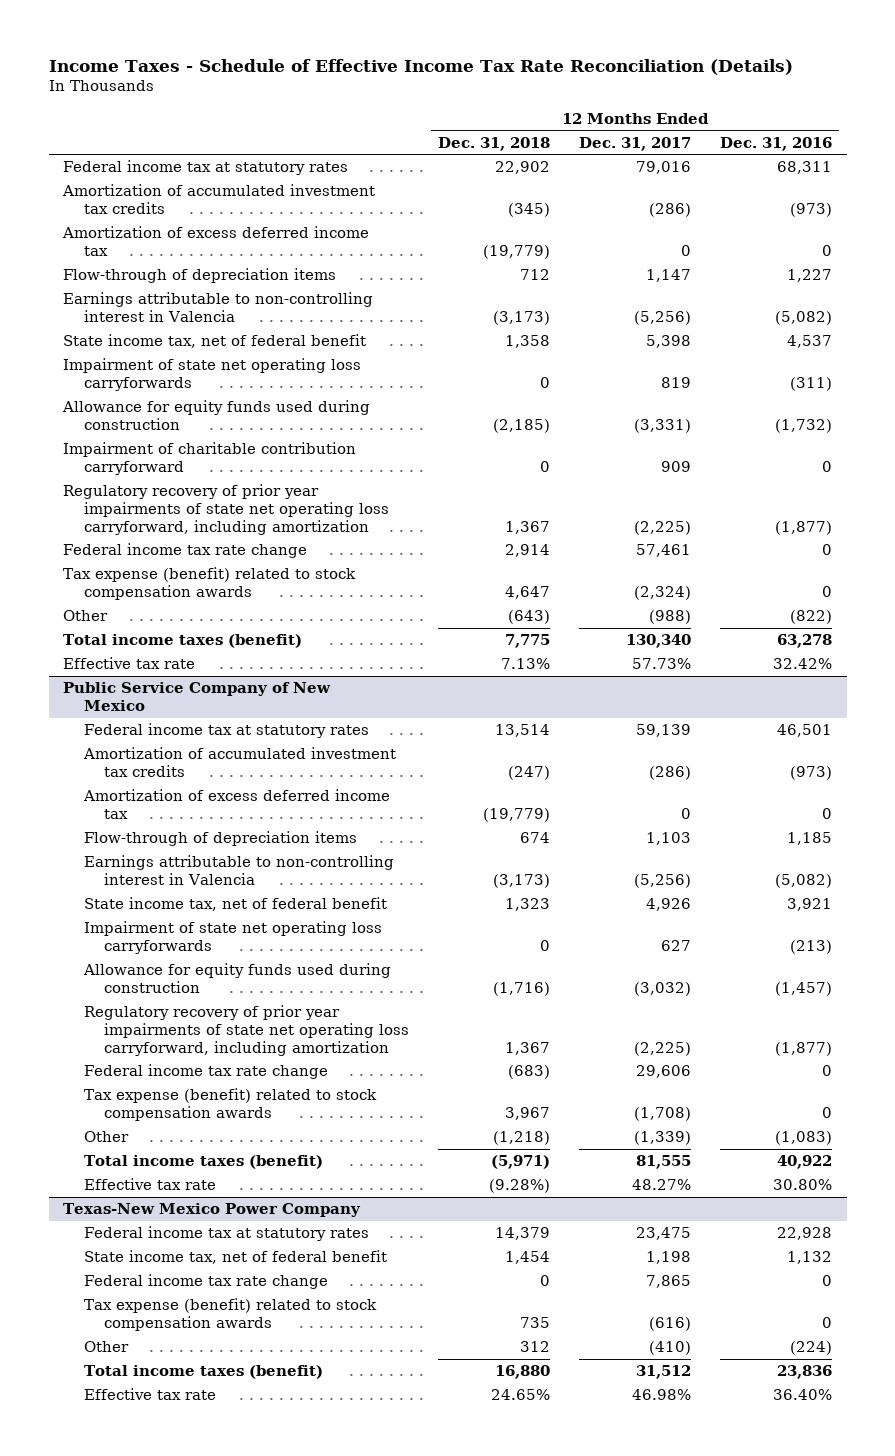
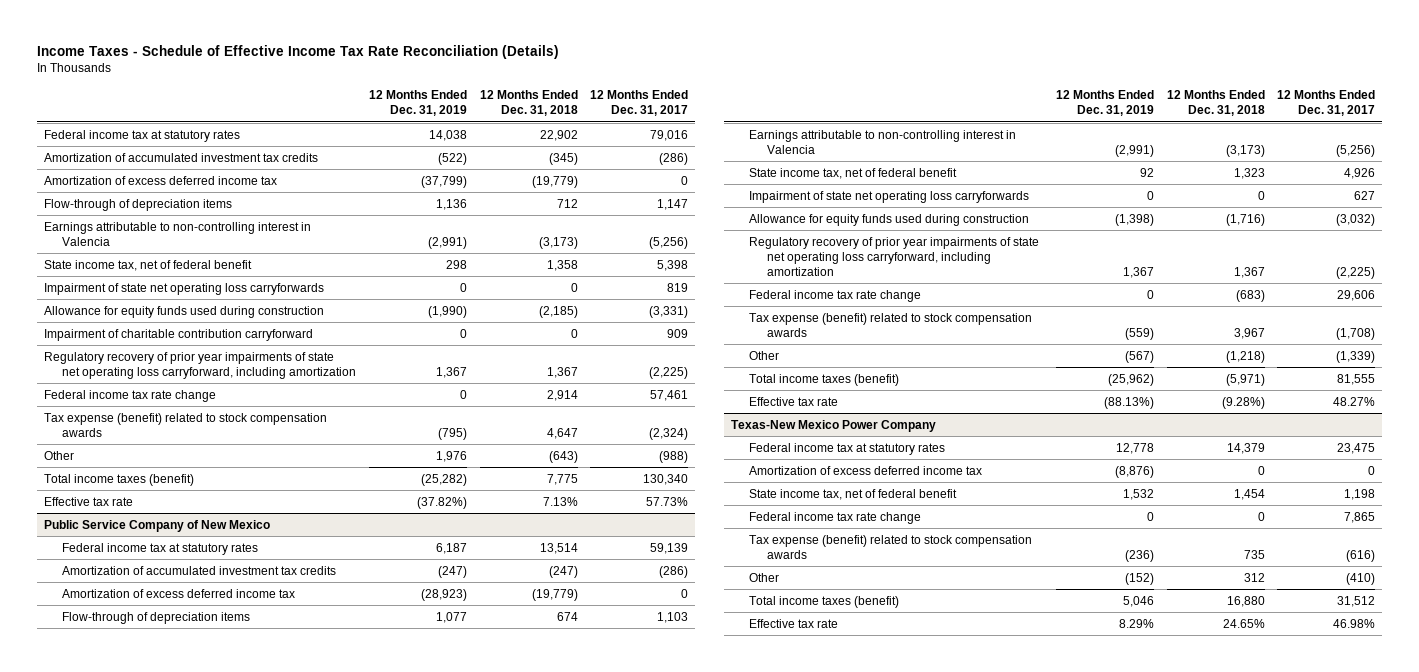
[720,136,833,151] Dec. 31, 2016 -> none
none -> [368,90,467,117] 12 Months Ended Dec. 31, 2019
none -> [748,465,982,475] Amortization of excess deferred income tax

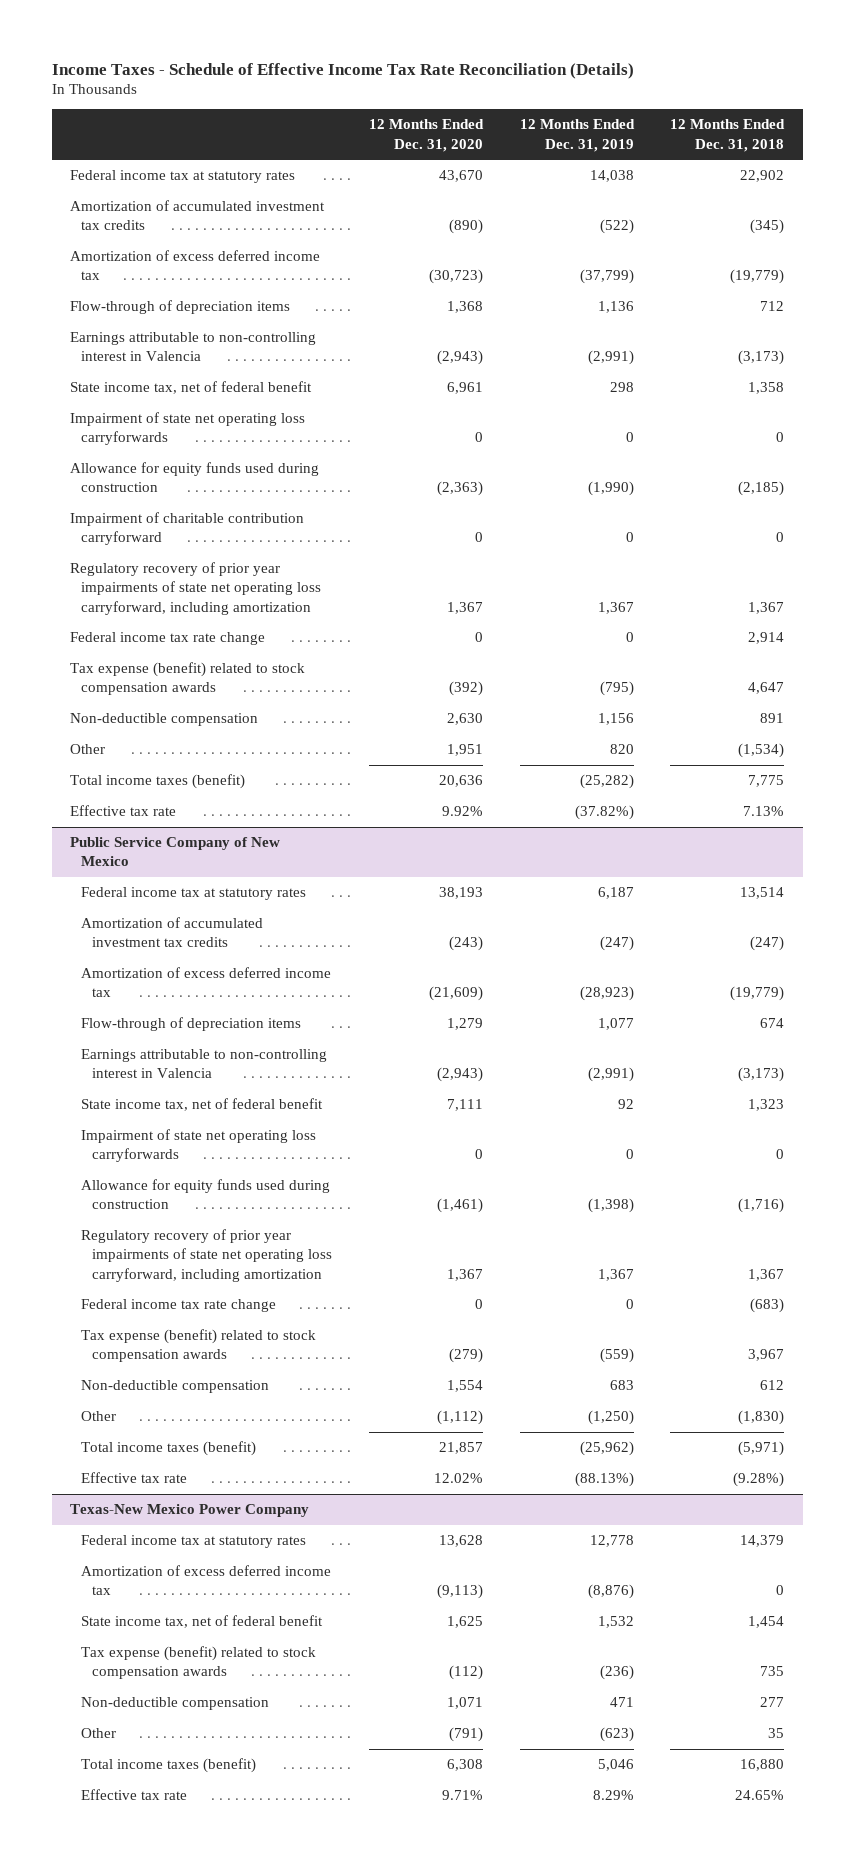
[590,90,689,117] 12 Months Ended Dec. 31, 2017 -> none
none -> [369,119,485,152] 12 Months Ended Dec. 31, 2020
none -> [69,713,258,727] Non-deductible compensation
[435,450,467,462] 1,976 -> [609,744,634,755] 820
[548,450,578,463] (643) -> [738,743,785,759] (1,534)
none -> [81,1380,270,1394] Non-deductible compensation
[1124,350,1154,363] (567) -> [587,1410,634,1426] (1,250)
[1225,350,1265,363] (1,218) -> [738,1410,785,1426] (1,830)
[748,511,921,524] Federal income tax rate change -> none
none -> [81,1697,270,1711] Non-deductible compensation
[1124,572,1154,585] (152) -> [599,1727,634,1743] (623)
[1243,572,1265,582] 312 -> [768,1728,785,1739] 35

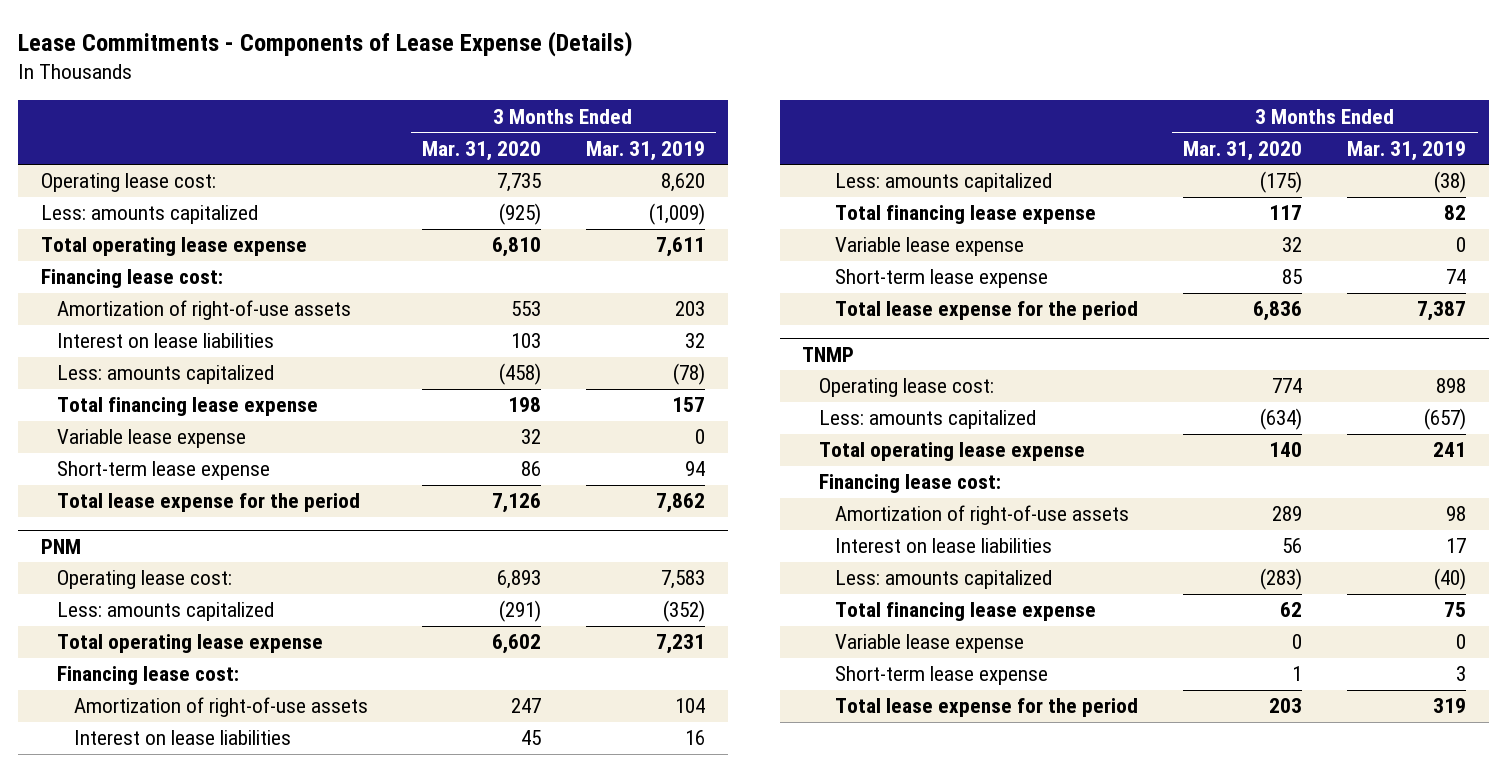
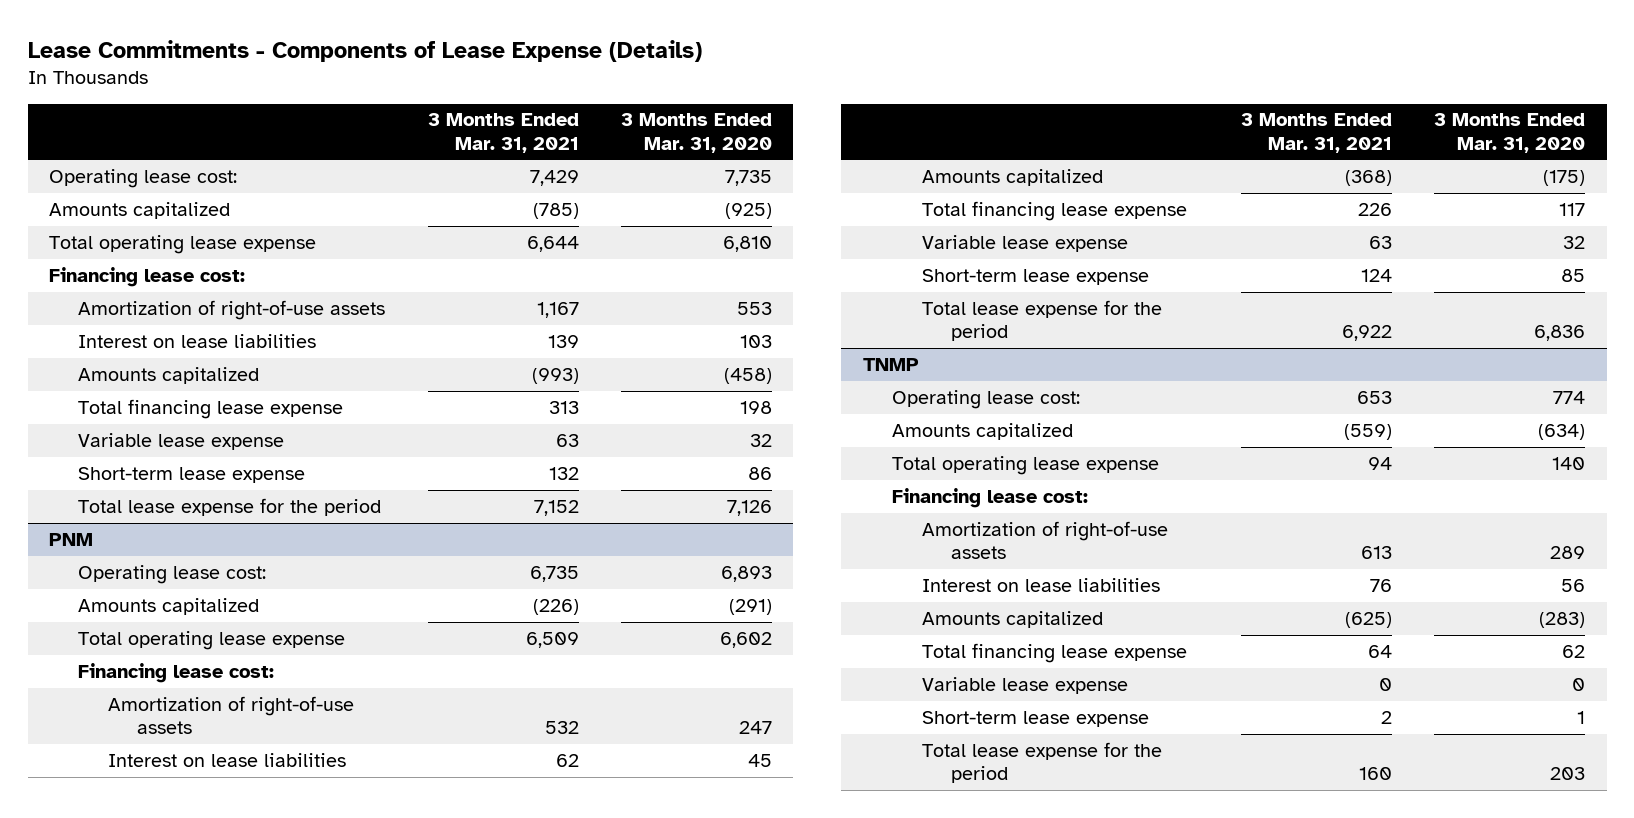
[585,140,705,161] Mar. 31, 2019 -> none
none -> [427,113,579,153] 3 Months Ended Mar. 31, 2021
[41,205,259,225] Less: amounts capitalized -> [48,201,230,219] Amounts capitalized
[57,365,275,385] Less: amounts capitalized -> [78,366,260,384] Amounts capitalized
[57,602,275,622] Less: amounts capitalized -> [78,597,260,615] Amounts capitalized
[835,173,1053,193] Less: amounts capitalized -> [921,168,1103,186] Amounts capitalized
[818,410,1036,430] Less: amounts capitalized -> [892,422,1074,440] Amounts capitalized
[835,570,1053,590] Less: amounts capitalized -> [921,610,1103,628] Amounts capitalized

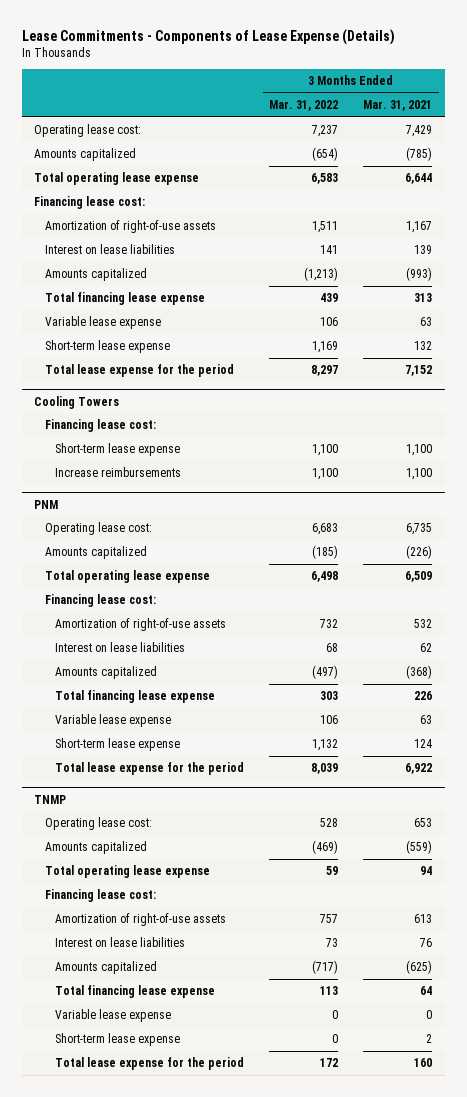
[620,113,772,153] 3 Months Ended Mar. 31, 2020 -> none
none -> [269,99,339,111] Mar. 31, 2022
none -> [34,395,120,409] Cooling Towers
none -> [44,419,156,433] Financing lease cost:
none -> [55,443,181,457] Short-term lease expense
none -> [55,467,182,478] Increase reimbursements

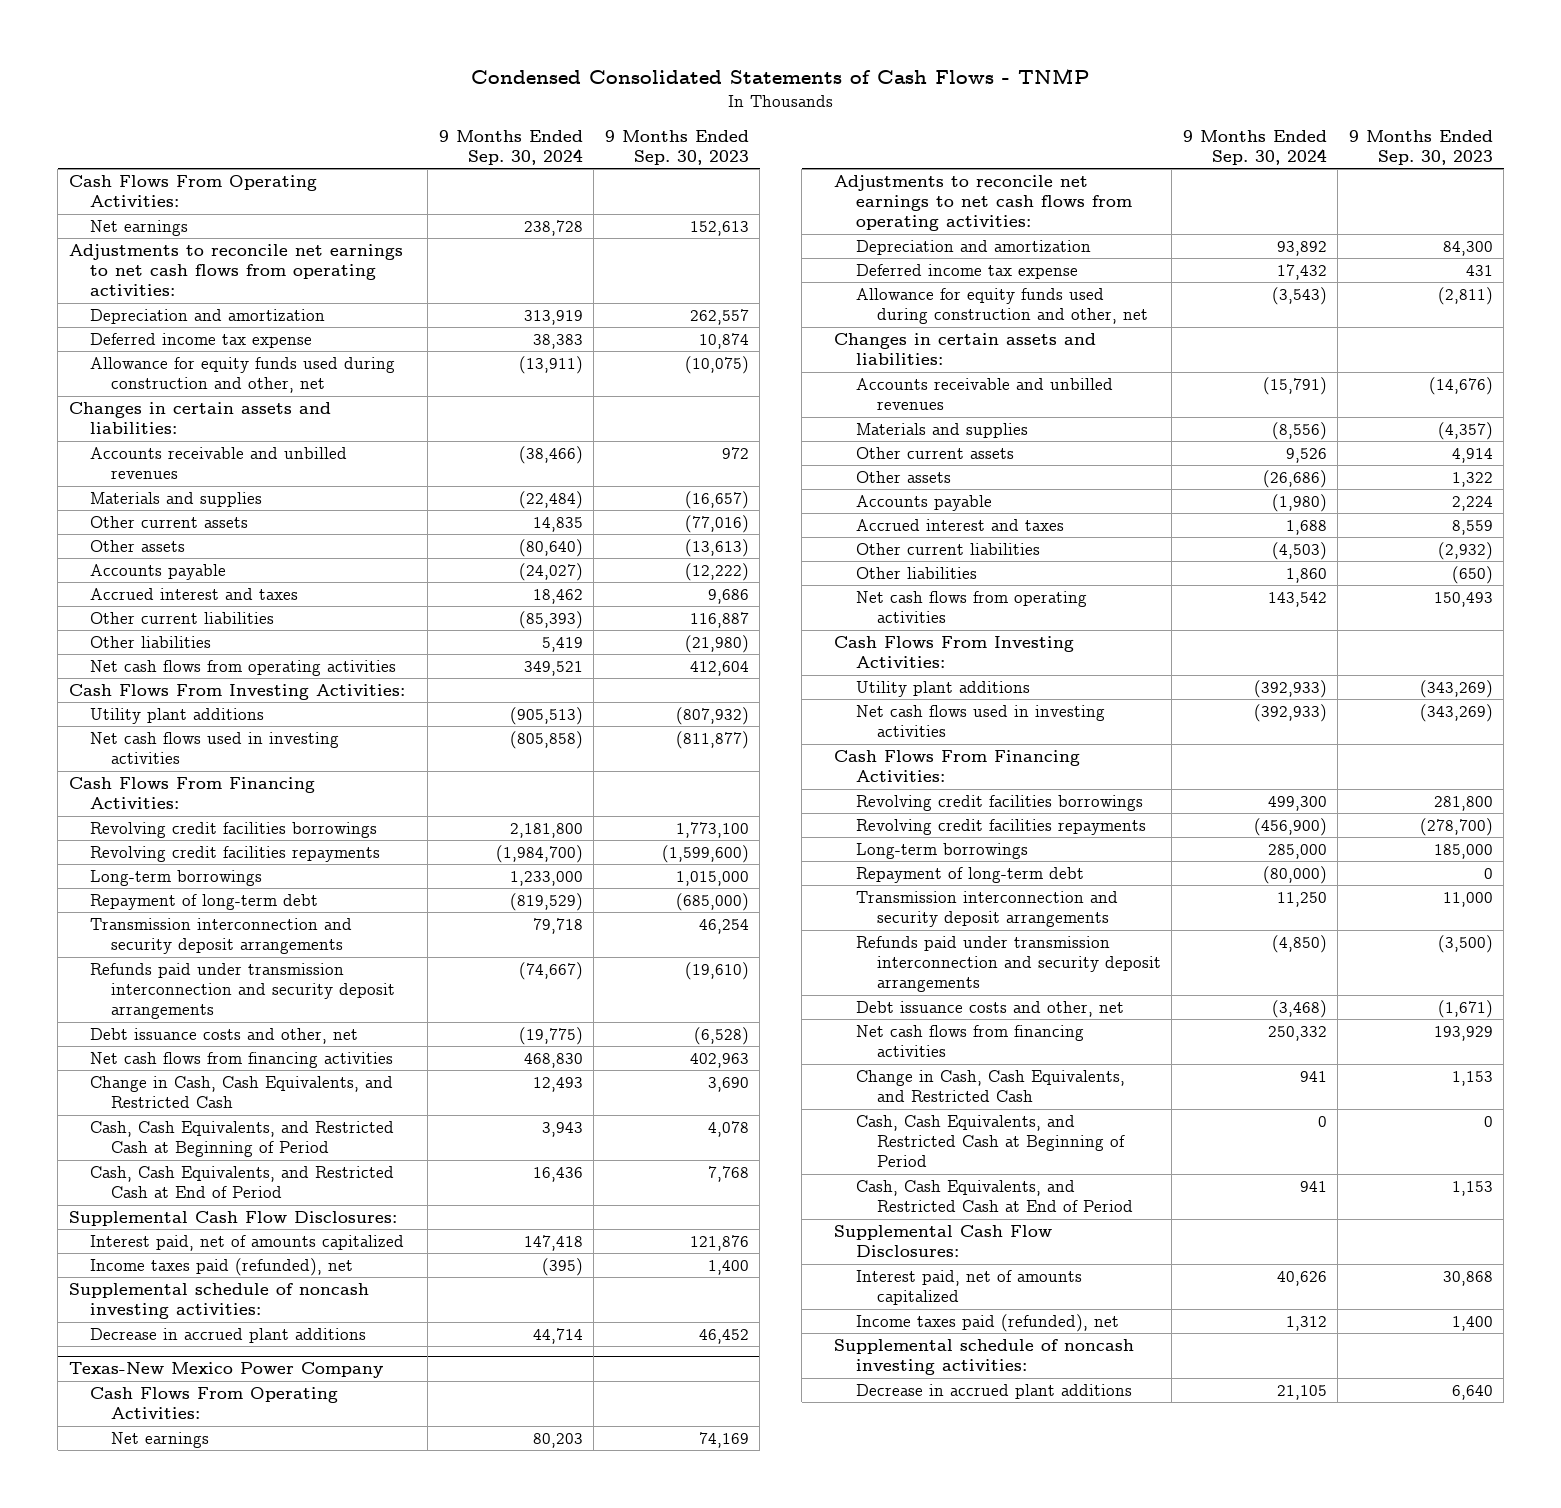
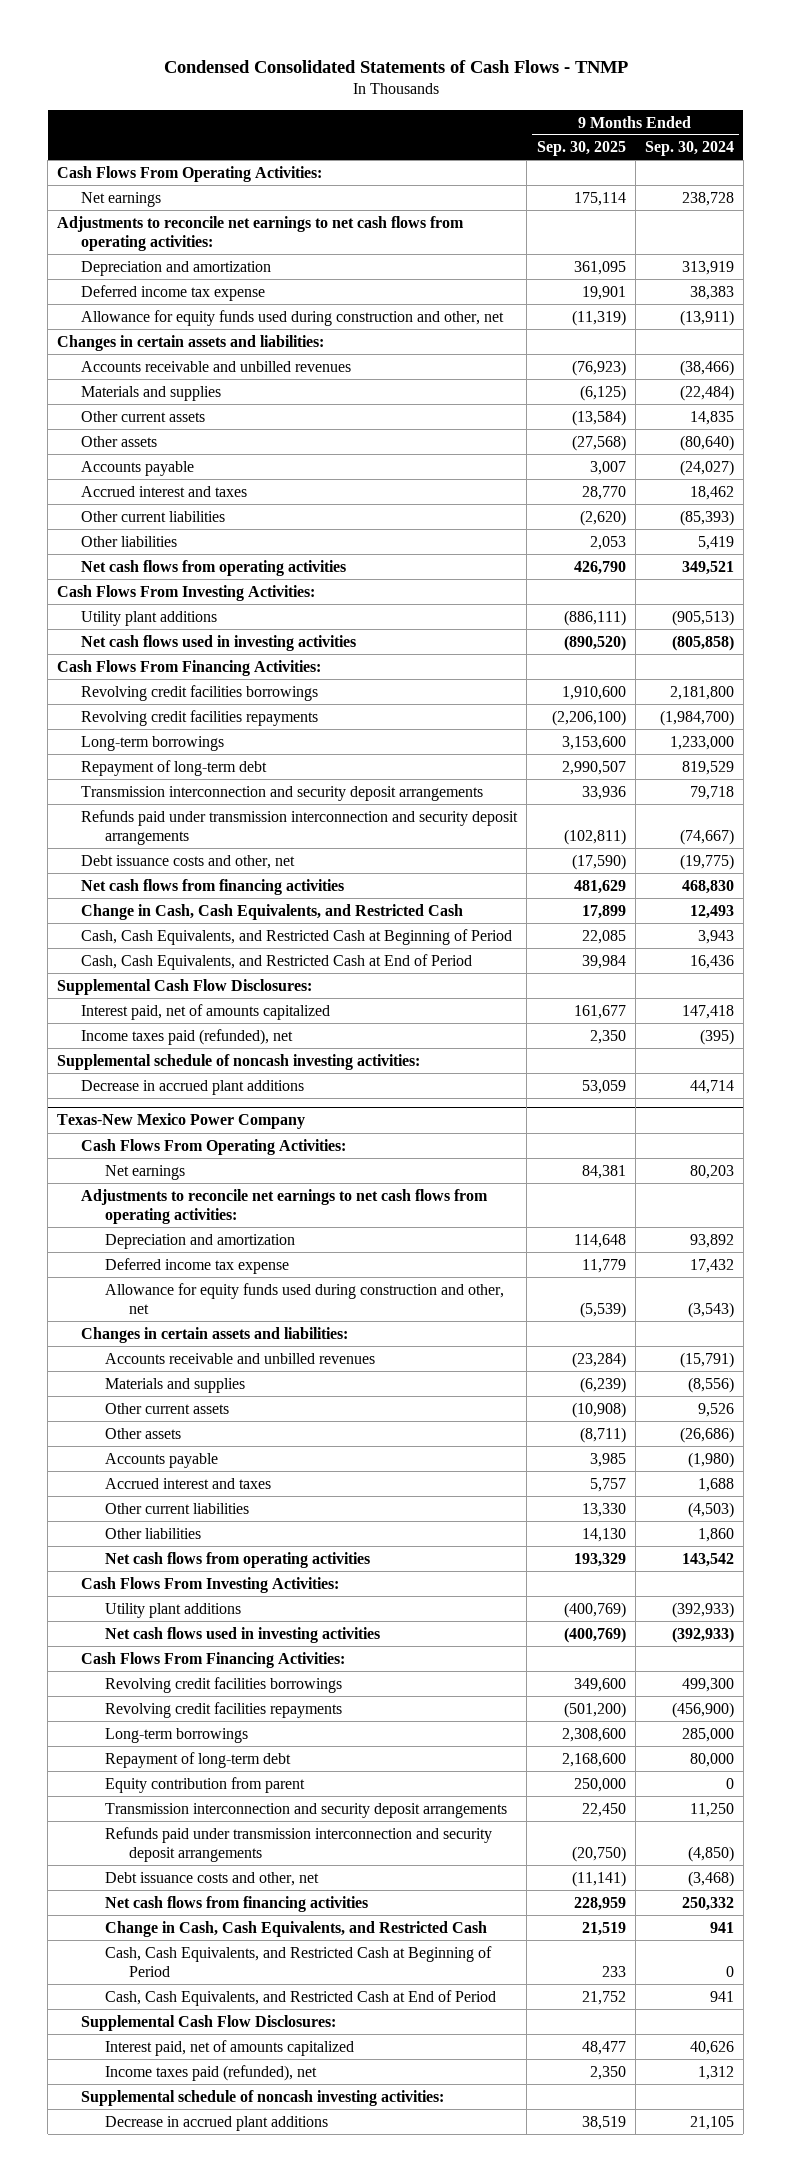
[604,129,749,165] 9 Months Ended Sep. 30, 2023 -> none
none -> [536,141,626,157] Sep. 30, 2025
[509,893,583,912] (819,529) -> [681,760,734,775] 819,529
[1262,866,1327,885] (80,000) -> [689,1752,734,1767] 80,000
none -> [105,1776,306,1793] Equity contribution from parent

